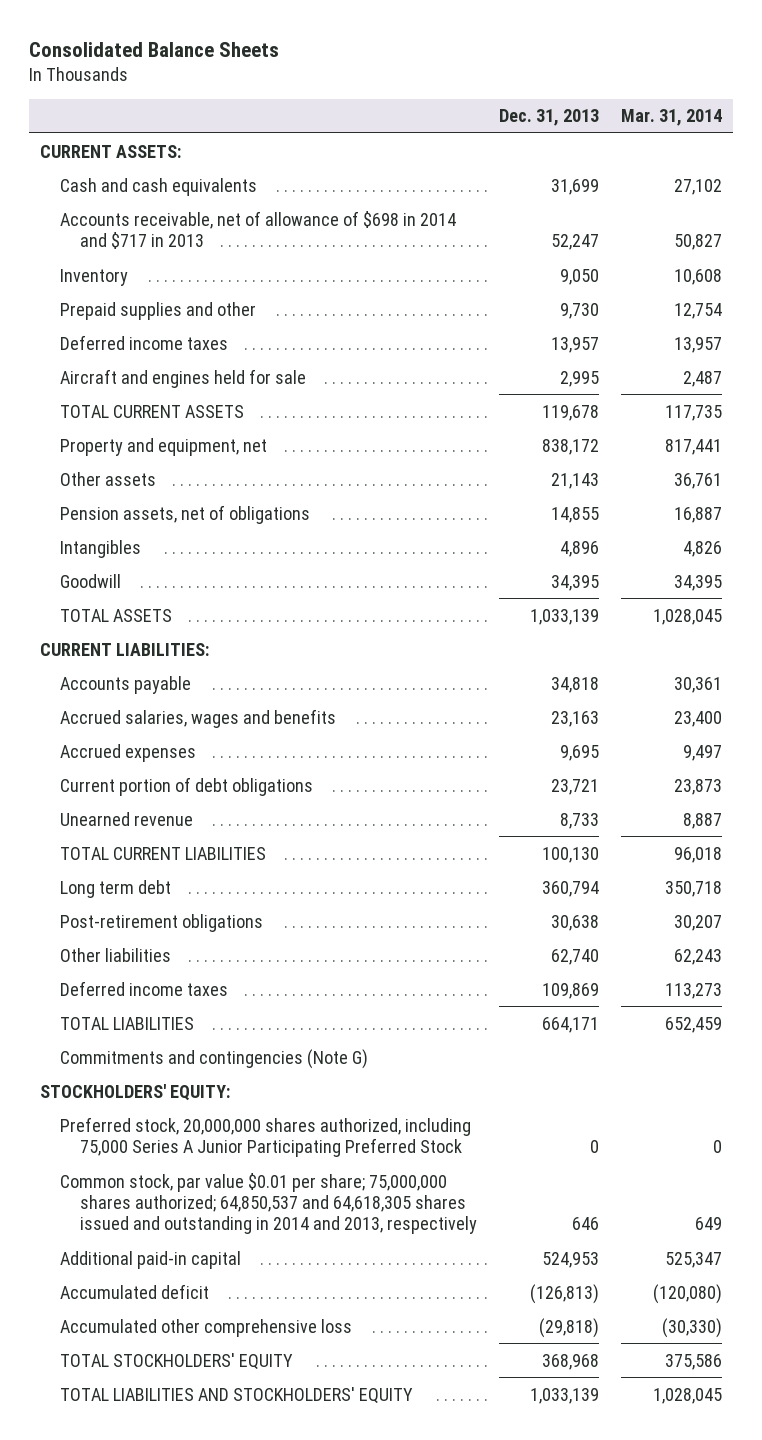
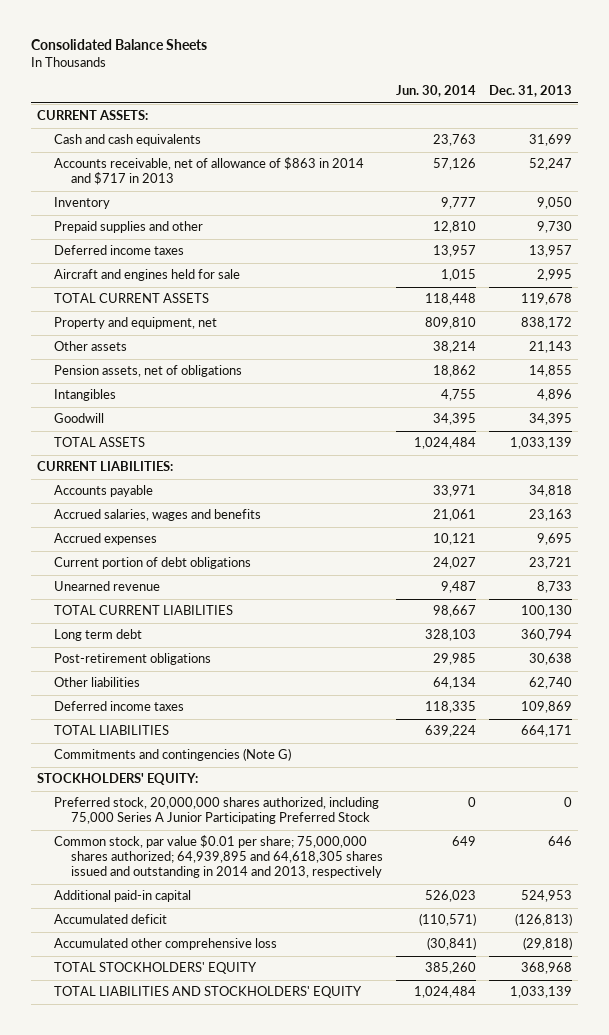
[620,109,722,127] Mar. 31, 2014 -> none
none -> [395,85,476,98] Jun. 30, 2014
[59,210,456,249] Accounts receivable, net of allowance of $698 in 2014 and $717 in 2013 -> [54,157,365,186] Accounts receivable, net of allowance of $863 in 2014 and $717 in 2013
[59,1172,477,1234] Common stock, par value $0.01 per share; 75,000,000 shares authorized; 64,850,537 and 64,618,305 shares issued and outstanding in 2014 and 2013, respectively -> [54,835,384,879] Common stock, par value $0.01 per share; 75,000,000 shares authorized; 64,939,895 and 64,618,305 shares issued and outstanding in 2014 and 2013, respectively

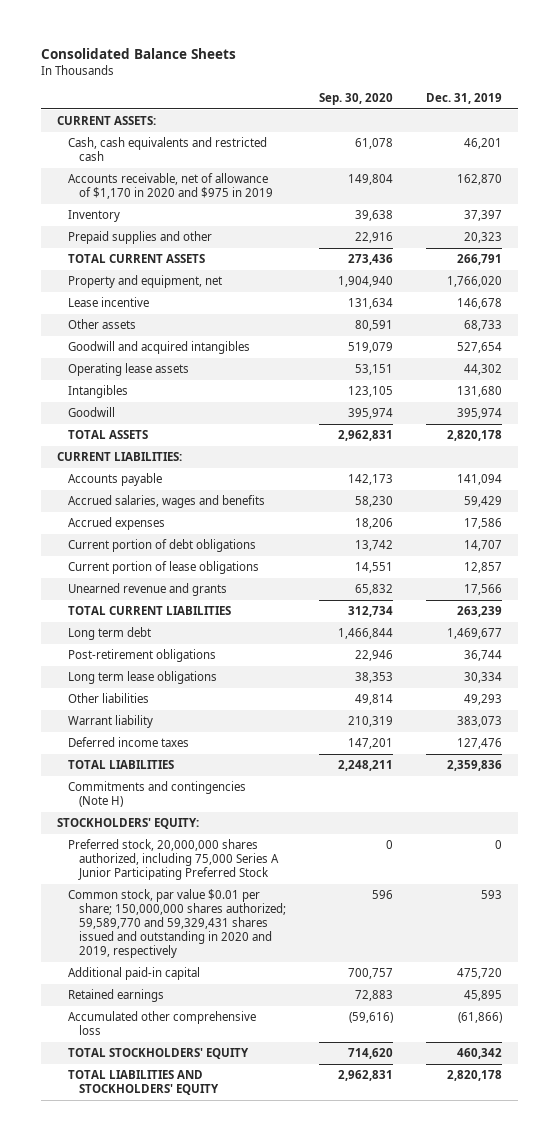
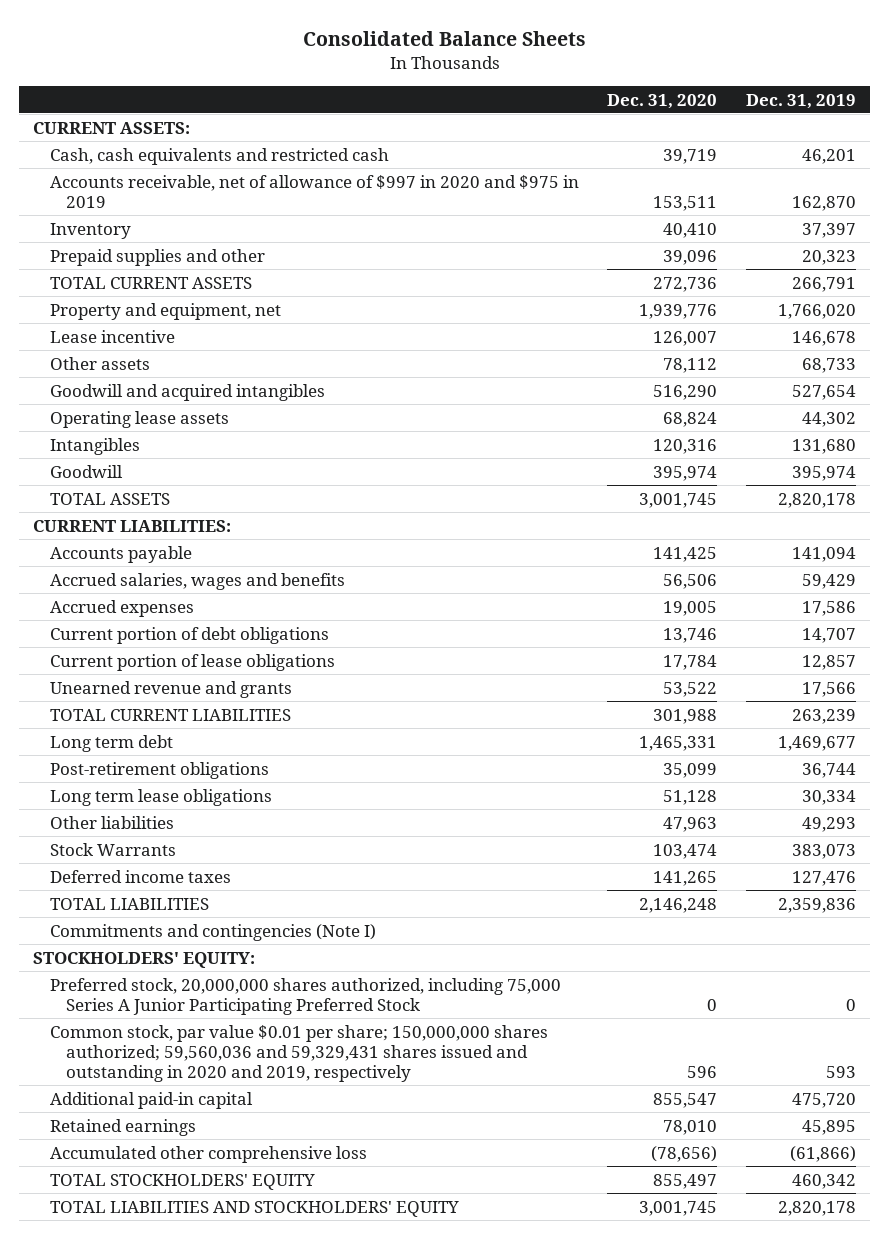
[318,93,393,106] Sep. 30, 2020 -> none
none -> [607,93,718,109] Dec. 31, 2020
[68,173,273,200] Accounts receivable, net of allowance of $1,170 in 2020 and $975 in 2019 -> [49,174,579,208] Accounts receivable, net of allowance of $997 in 2020 and $975 in 2019
[68,715,154,729] Warrant liability -> [49,842,176,856] Stock Warrants
[68,781,247,808] Commitments and contingencies (Note H) -> [49,923,376,941] Commitments and contingencies (Note I)
[68,889,286,958] Common stock, par value $0.01 per share; 150,000,000 shares authorized; 59,589,770 and 59,329,431 shares issued and outstanding in 2020 and 2019, respectively -> [49,1024,548,1082] Common stock, par value $0.01 per share; 150,000,000 shares authorized; 59,560,036 and 59,329,431 shares issued and outstanding in 2020 and 2019, respectively

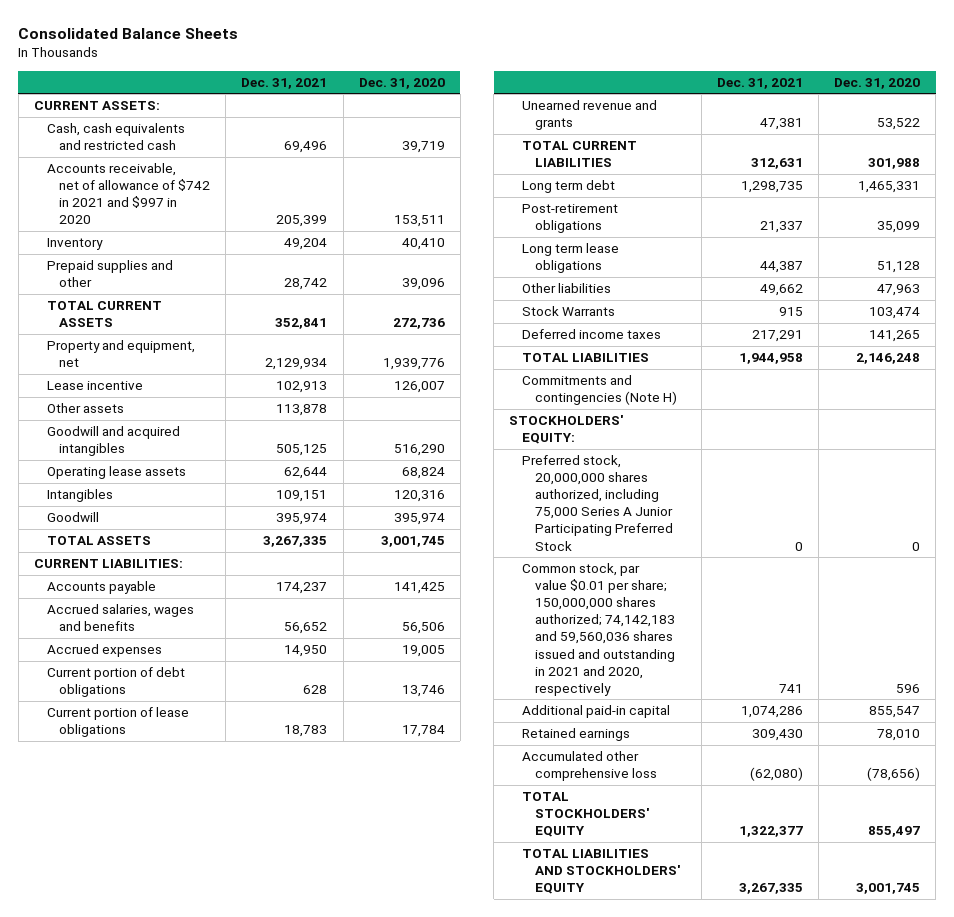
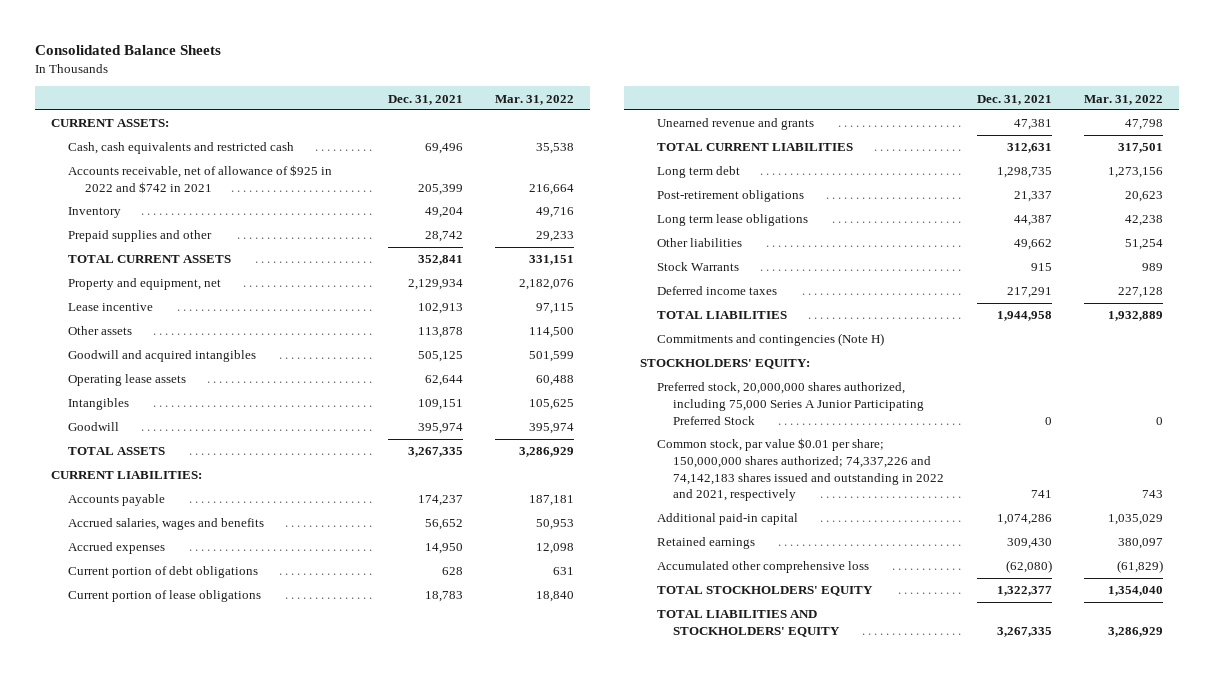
[358,77,445,89] Dec. 31, 2020 -> none
none -> [495,94,575,105] Mar. 31, 2022
[46,163,211,225] Accounts receivable, net of allowance of $742 in 2021 and $997 in 2020 -> [67,165,332,193] Accounts receivable, net of allowance of $925 in 2022 and $742 in 2021
[521,563,675,696] Common stock, par value $0.01 per share; 150,000,000 shares authorized; 74,142,183 and 59,560,036 shares issued and outstanding in 2021 and 2020, respectively -> [656,438,945,502] Common stock, par value $0.01 per share; 150,000,000 shares authorized; 74,337,226 and 74,142,183 shares issued and outstanding in 2022 and 2021, respectively

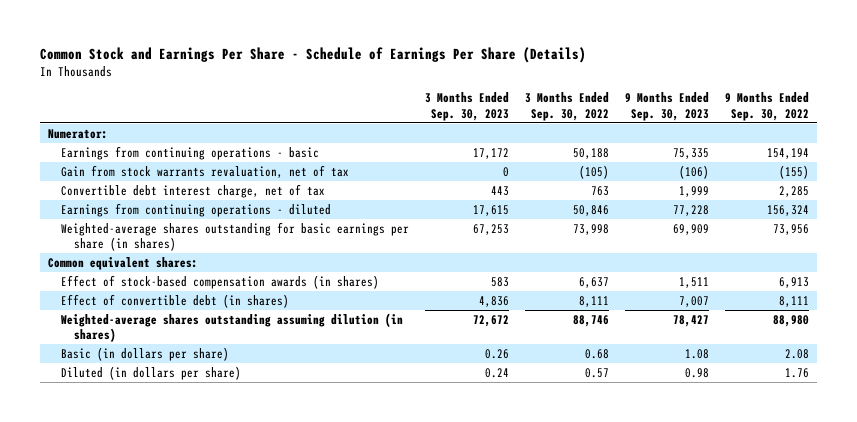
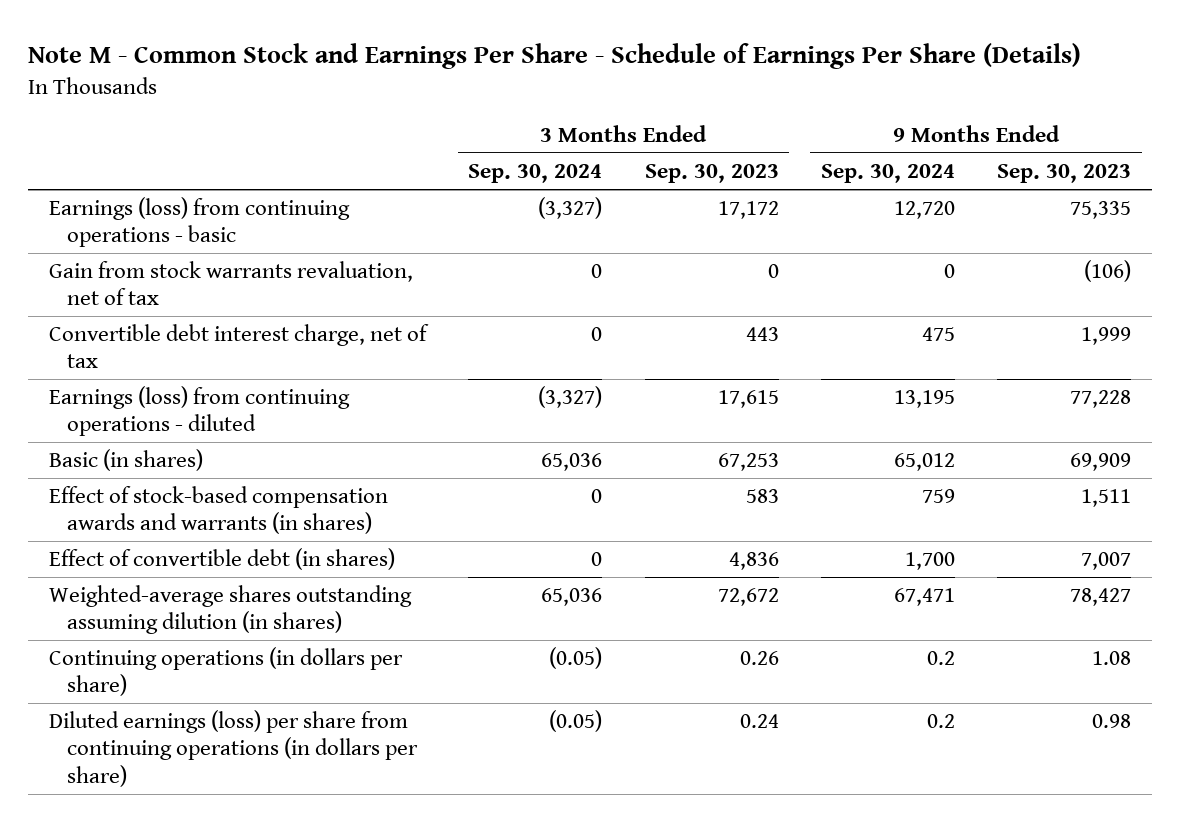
[39,47,586,64] Common Stock and Earnings Per Share - Schedule of Earnings Per Share (Details) -> [27,43,1081,70] Note M - Common Stock and Earnings Per Share - Schedule of Earnings Per Share (Details)
[525,92,610,122] 3 Months Ended Sep. 30, 2022 -> none
[725,92,810,122] 9 Months Ended Sep. 30, 2022 -> none
none -> [468,163,603,183] Sep. 30, 2024
none -> [820,163,955,183] Sep. 30, 2024
[47,128,108,139] Numerator: -> none
[61,145,320,160] Earnings from continuing operations - basic -> [49,197,351,248] Earnings (loss) from continuing operations - basic
[47,256,198,270] Common equivalent shares: -> none
[61,202,332,217] Earnings from continuing operations - diluted -> [49,386,351,437] Earnings (loss) from continuing operations - diluted
[61,221,410,252] Weighted-average shares outstanding for basic earnings per share (in shares) -> [49,449,204,472] Basic (in shares)
[61,274,380,289] Effect of stock-based compensation awards (in shares) -> [49,486,389,535] Effect of stock-based compensation awards and warrants (in shares)
[61,346,230,361] Basic (in dollars per share) -> [49,647,404,697] Continuing operations (in dollars per share)
[61,365,242,380] Diluted (in dollars per share) -> [49,710,418,787] Diluted earnings (loss) per share from continuing operations (in dollars per share)

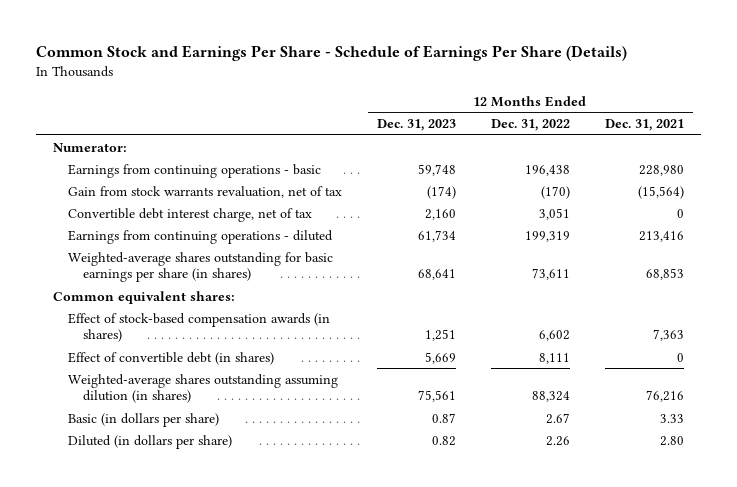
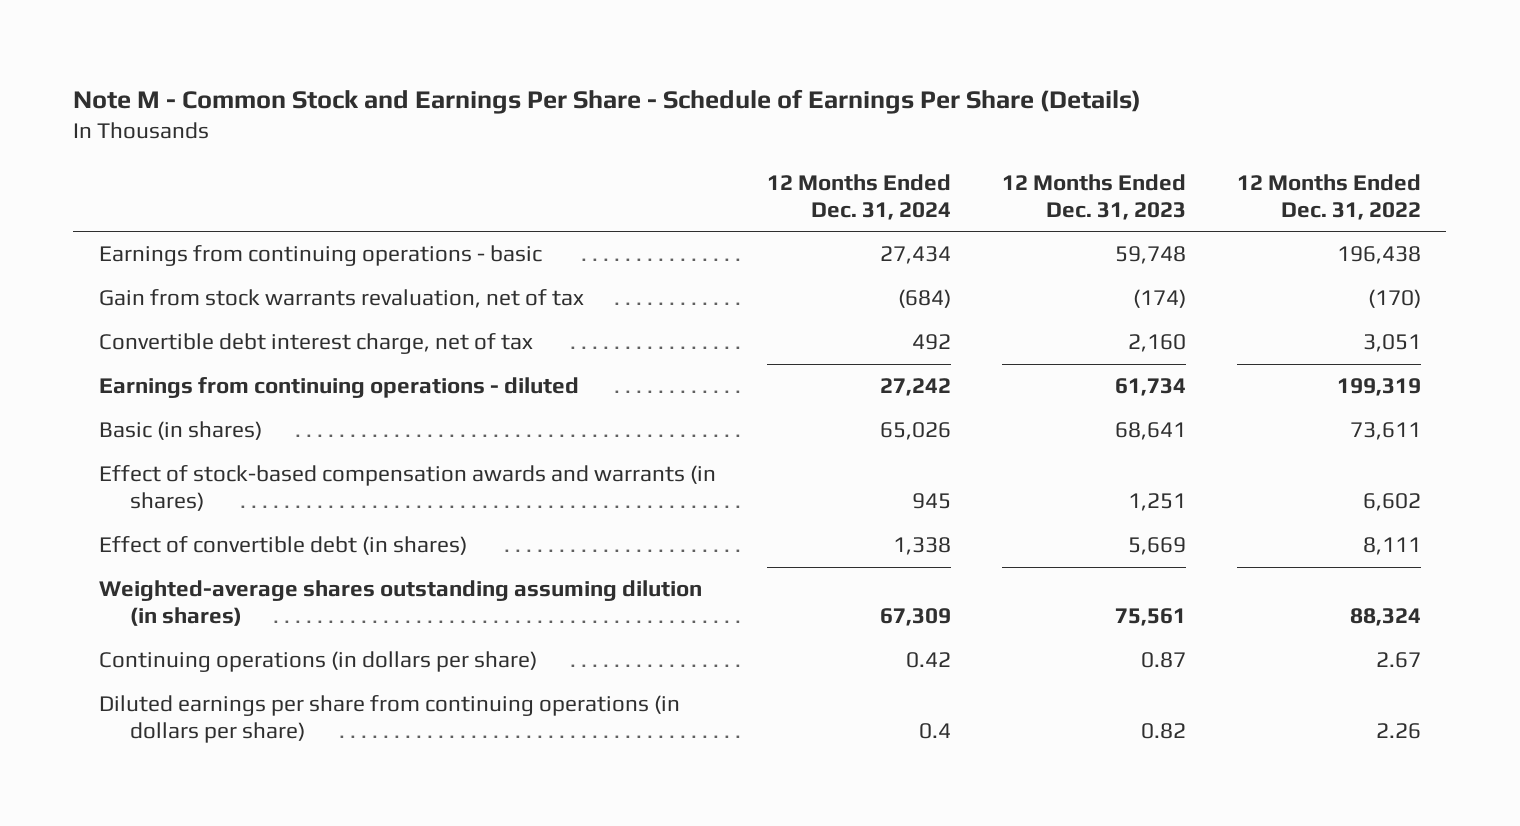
[35,45,627,62] Common Stock and Earnings Per Share - Schedule of Earnings Per Share (Details) -> [73,89,1142,115] Note M - Common Stock and Earnings Per Share - Schedule of Earnings Per Share (Details)
[604,118,684,131] Dec. 31, 2021 -> none
none -> [766,173,951,220] 12 Months Ended Dec. 31, 2024
[53,142,128,152] Numerator: -> none
[53,290,236,304] Common equivalent shares: -> none
[68,251,334,283] Weighted-average shares outstanding for basic earnings per share (in shares) -> [98,421,262,441] Basic (in shares)
[68,312,331,343] Effect of stock-based compensation awards (in shares) -> [98,465,716,512] Effect of stock-based compensation awards and warrants (in shares)
[68,412,220,427] Basic (in dollars per share) -> [98,651,537,673] Continuing operations (in dollars per share)
[68,434,233,449] Diluted (in dollars per share) -> [98,695,680,744] Diluted earnings per share from continuing operations (in dollars per share)

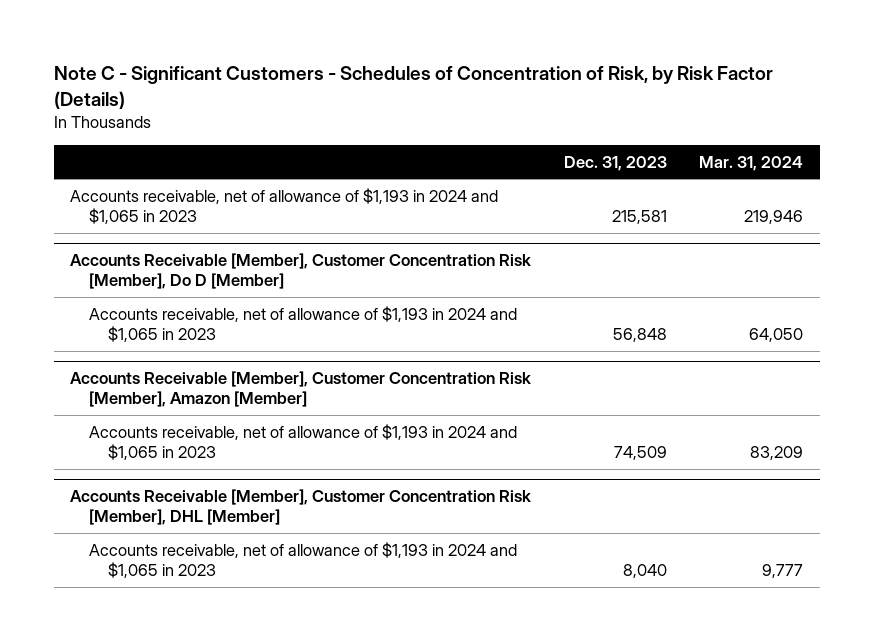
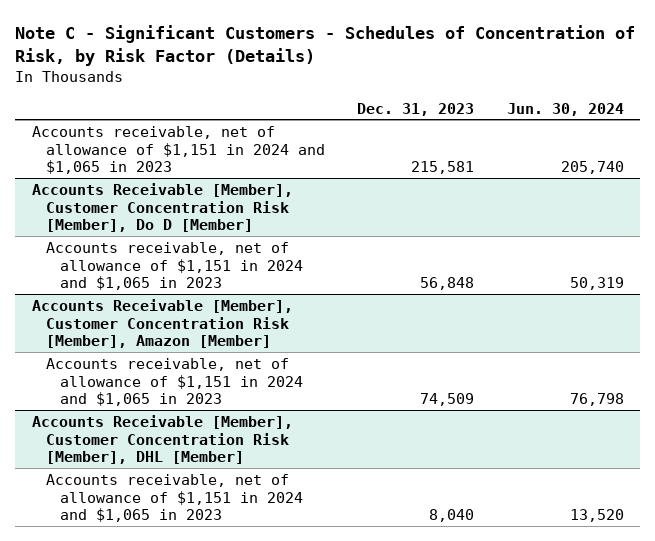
[699,155,804,171] Mar. 31, 2024 -> none
none -> [506,102,624,116] Jun. 30, 2024
[70,187,499,224] Accounts receivable, net of allowance of $1,193 in 2024 and $1,065 in 2023 -> [31,125,325,175] Accounts receivable, net of allowance of $1,151 in 2024 and $1,065 in 2023
[89,305,518,342] Accounts receivable, net of allowance of $1,193 in 2024 and $1,065 in 2023 -> [45,241,303,291] Accounts receivable, net of allowance of $1,151 in 2024 and $1,065 in 2023
[89,423,518,460] Accounts receivable, net of allowance of $1,193 in 2024 and $1,065 in 2023 -> [45,357,303,407] Accounts receivable, net of allowance of $1,151 in 2024 and $1,065 in 2023
[89,541,518,578] Accounts receivable, net of allowance of $1,193 in 2024 and $1,065 in 2023 -> [45,473,303,523] Accounts receivable, net of allowance of $1,151 in 2024 and $1,065 in 2023

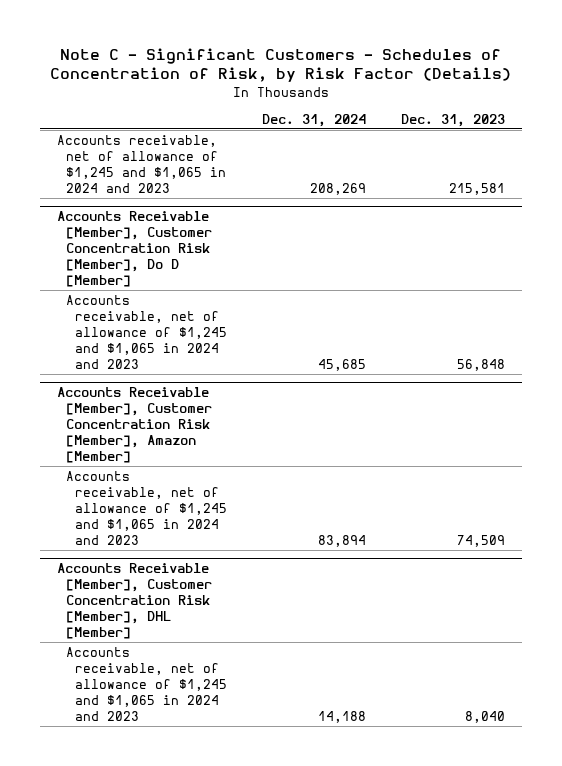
[506,102,624,116] Jun. 30, 2024 -> none
none -> [262,113,367,127] Dec. 31, 2024
[31,125,325,175] Accounts receivable, net of allowance of $1,151 in 2024 and $1,065 in 2023 -> [57,134,227,193] Accounts receivable, net of allowance of $1,245 and $1,065 in 2024 and 2023
[45,241,303,291] Accounts receivable, net of allowance of $1,151 in 2024 and $1,065 in 2023 -> [66,294,228,370] Accounts receivable, net of allowance of $1,245 and $1,065 in 2024 and 2023
[45,357,303,407] Accounts receivable, net of allowance of $1,151 in 2024 and $1,065 in 2023 -> [66,470,228,546] Accounts receivable, net of allowance of $1,245 and $1,065 in 2024 and 2023
[45,473,303,523] Accounts receivable, net of allowance of $1,151 in 2024 and $1,065 in 2023 -> [66,646,228,722] Accounts receivable, net of allowance of $1,245 and $1,065 in 2024 and 2023

